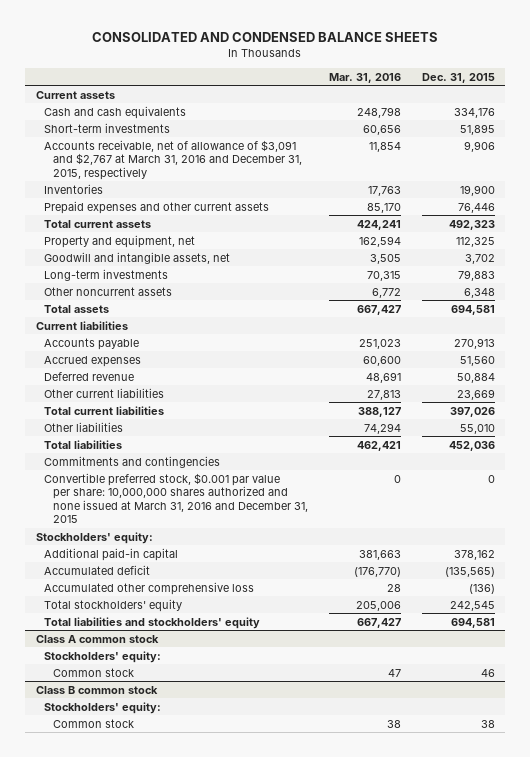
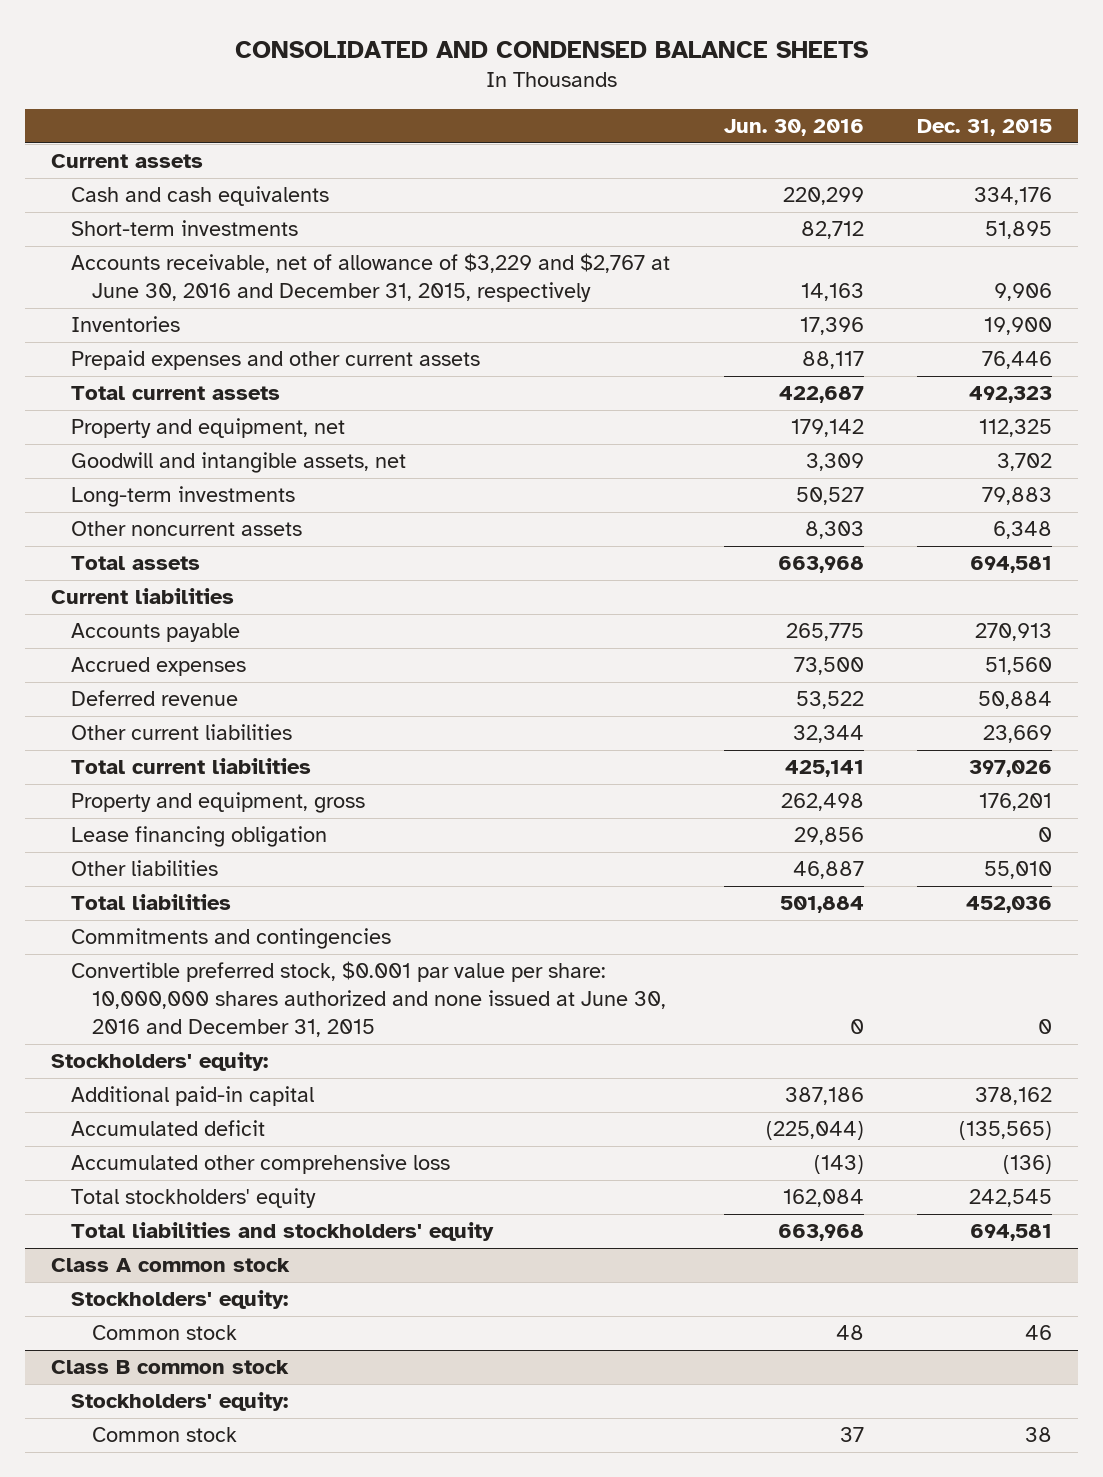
[328,72,401,83] Mar. 31, 2016 -> none
none -> [723,119,864,137] Jun. 30, 2016
[44,139,302,180] Accounts receivable, net of allowance of $3,091 and $2,767 at March 31, 2016 and December 31, 2015, respectively -> [71,253,671,303] Accounts receivable, net of allowance of $3,229 and $2,767 at June 30, 2016 and December 31, 2015, respectively
none -> [71,792,366,814] Property and equipment, gross
none -> [71,826,328,848] Lease financing obligation
[44,472,308,524] Convertible preferred stock, $0.001 par value per share: 10,000,000 shares authorized and none issued at March 31, 2016 and December 31, 2015 -> [71,961,666,1037] Convertible preferred stock, $0.001 par value per share: 10,000,000 shares authorized and none issued at June 30, 2016 and December 31, 2015

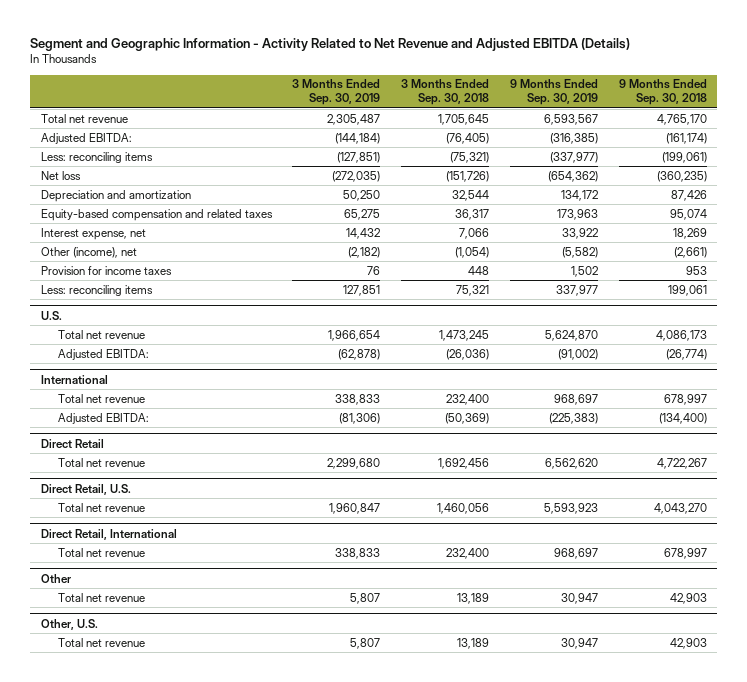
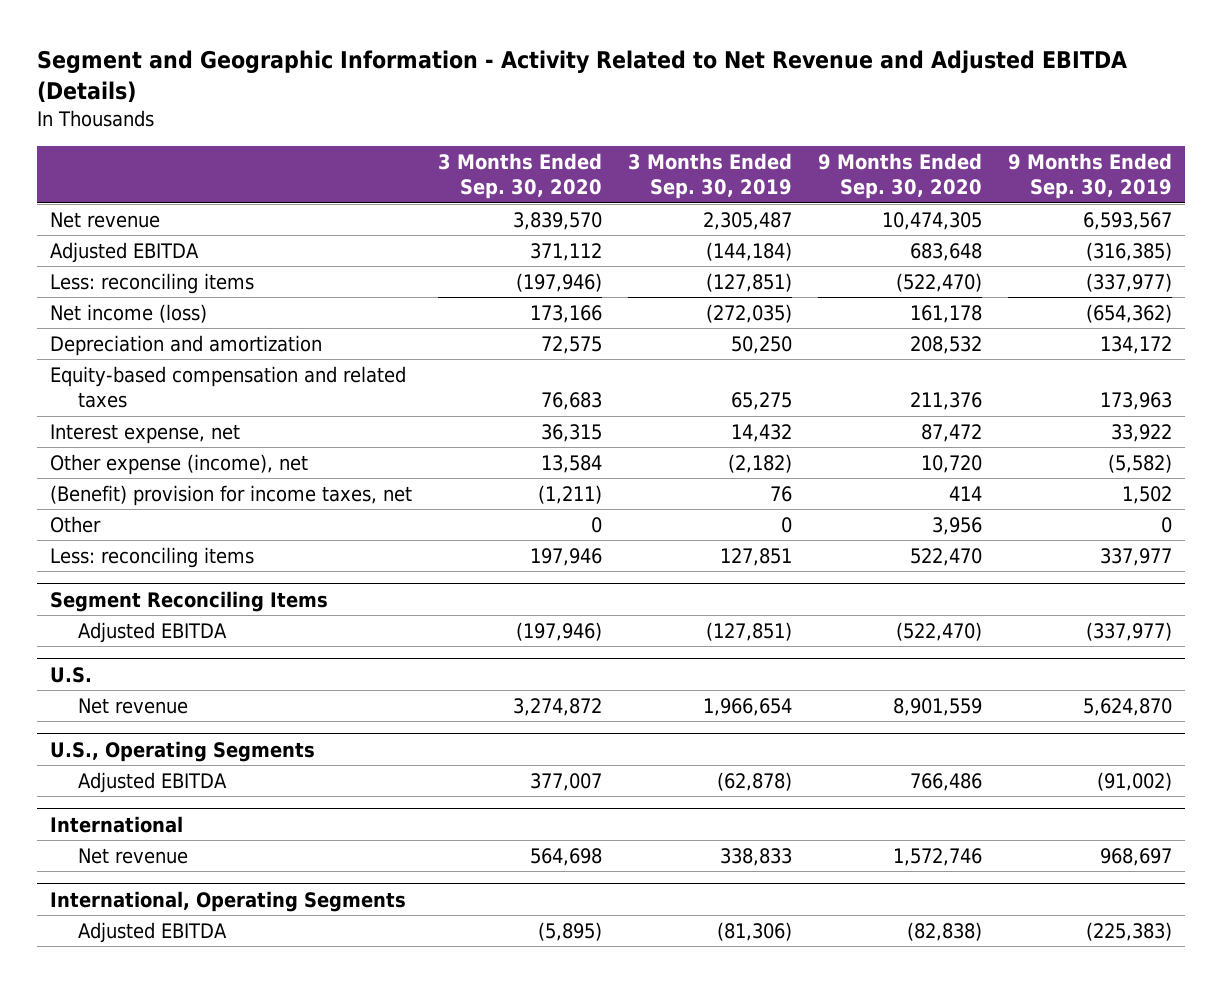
[401,79,490,106] 3 Months Ended Sep. 30, 2018 -> none
[618,79,707,106] 9 Months Ended Sep. 30, 2018 -> none
none -> [437,152,602,200] 3 Months Ended Sep. 30, 2020
none -> [817,152,982,200] 9 Months Ended Sep. 30, 2020
[40,113,128,123] Total net revenue -> [49,211,160,228] Net revenue
[40,132,132,144] Adjusted EBITDA: -> [49,241,199,263] Adjusted EBITDA
[40,170,81,180] Net loss -> [49,303,207,323] Net income (loss)
[40,246,137,258] Other (income), net -> [49,453,308,475] Other expense (income), net
[40,265,172,275] Provision for income taxes -> [49,484,412,506] (Benefit) provision for income taxes, net
none -> [49,515,101,533] Other
none -> [49,590,328,612] Segment Reconciling Items
none -> [77,621,227,643] Adjusted EBITDA
[57,329,145,339] Total net revenue -> [77,697,188,714] Net revenue
none -> [49,740,315,762] U.S., Operating Segments
[57,348,149,360] Adjusted EBITDA: -> [77,771,227,793] Adjusted EBITDA
[40,438,104,448] Direct Retail -> none
[57,457,145,467] Total net revenue -> none
[40,483,131,495] Direct Retail, U.S. -> none
[57,502,145,512] Total net revenue -> none
[40,528,177,540] Direct Retail, International -> none
[57,547,145,557] Total net revenue -> none
[40,573,71,583] Other -> none
[57,592,145,602] Total net revenue -> none
[40,618,98,630] Other, U.S. -> none
[57,637,145,647] Total net revenue -> none
[57,393,145,403] Total net revenue -> [77,847,188,864] Net revenue
none -> [49,890,406,912] International, Operating Segments
[57,412,149,424] Adjusted EBITDA: -> [77,921,227,943] Adjusted EBITDA

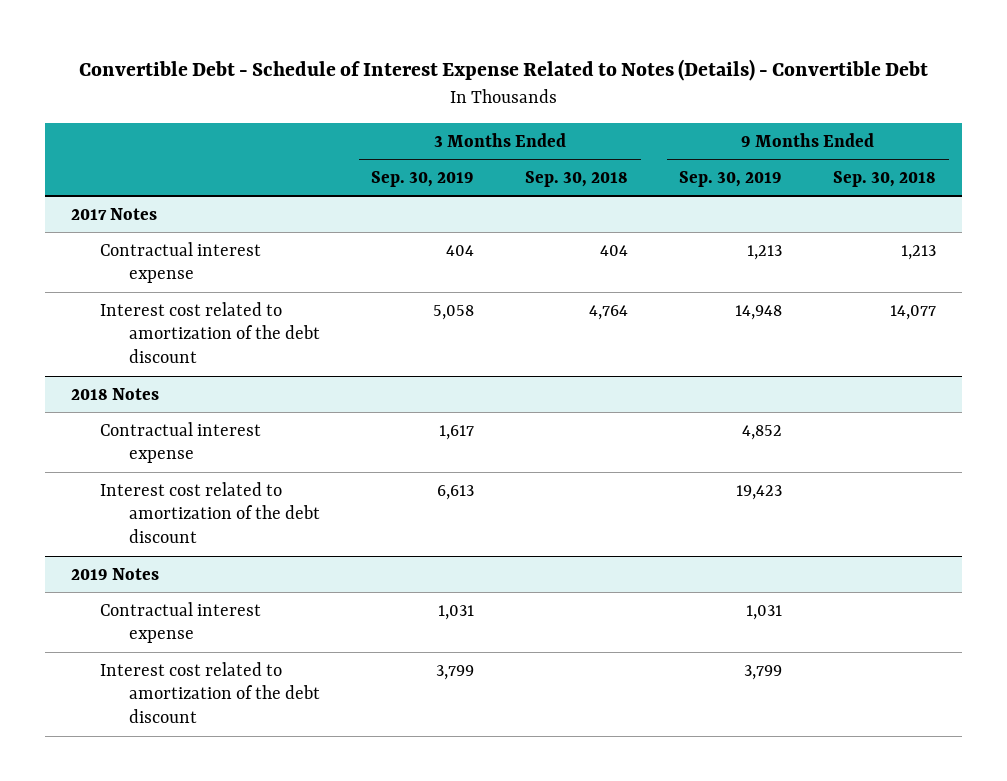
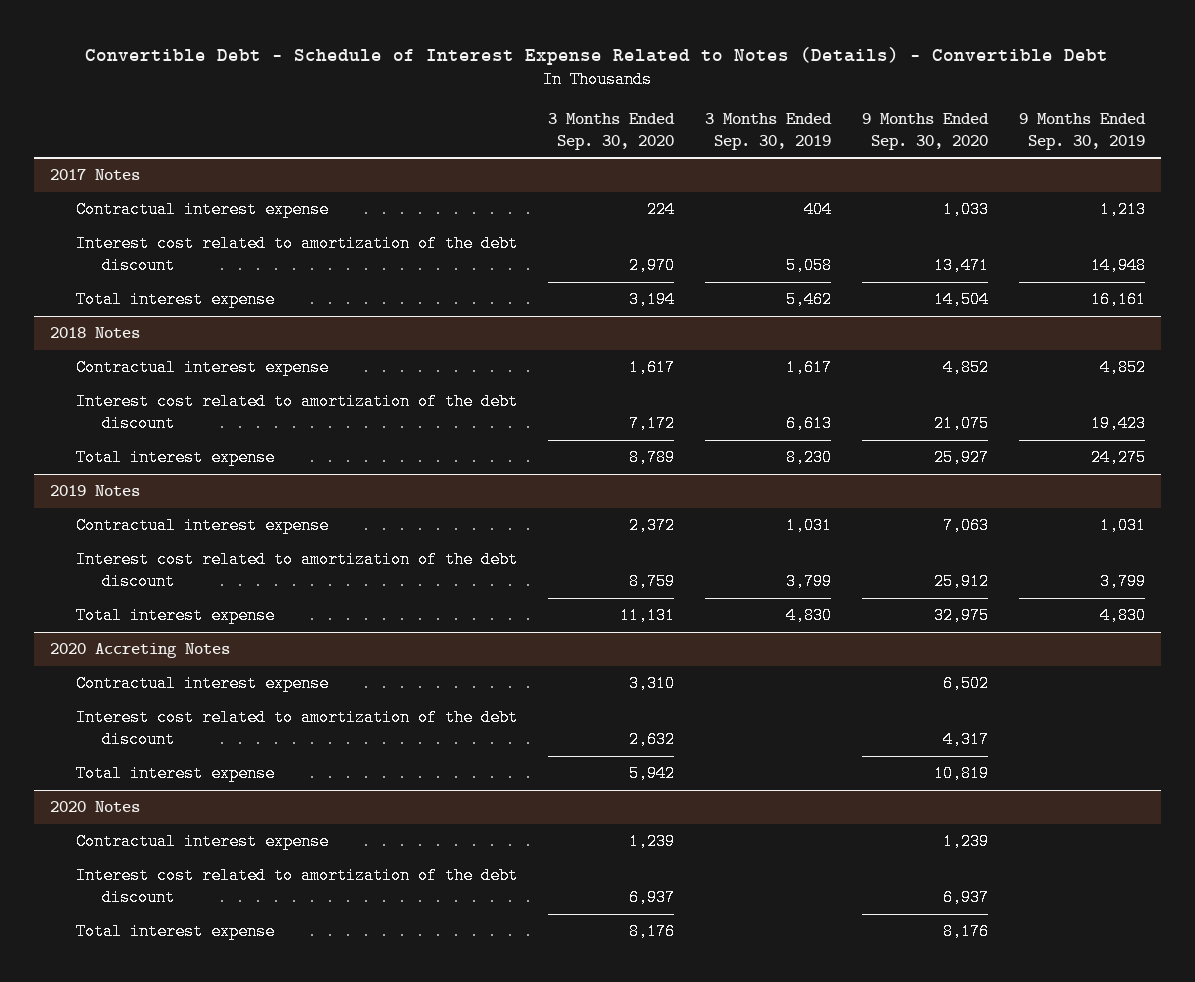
[525,170,629,187] Sep. 30, 2018 -> none
[833,170,937,187] Sep. 30, 2018 -> none
none -> [547,112,675,150] 3 Months Ended Sep. 30, 2020
none -> [861,112,989,150] 9 Months Ended Sep. 30, 2020
none -> [75,291,275,309] Total interest expense
none -> [75,449,275,467] Total interest expense
none -> [75,607,275,625] Total interest expense
none -> [49,643,230,659] 2020 Accreting Notes
none -> [75,675,329,693] Contractual interest expense
none -> [75,709,518,749] Interest cost related to amortization of the debt discount
none -> [75,765,275,783] Total interest expense
none -> [49,801,140,813] 2020 Notes
none -> [75,833,329,851] Contractual interest expense
none -> [75,867,518,907] Interest cost related to amortization of the debt discount
none -> [75,923,275,941] Total interest expense

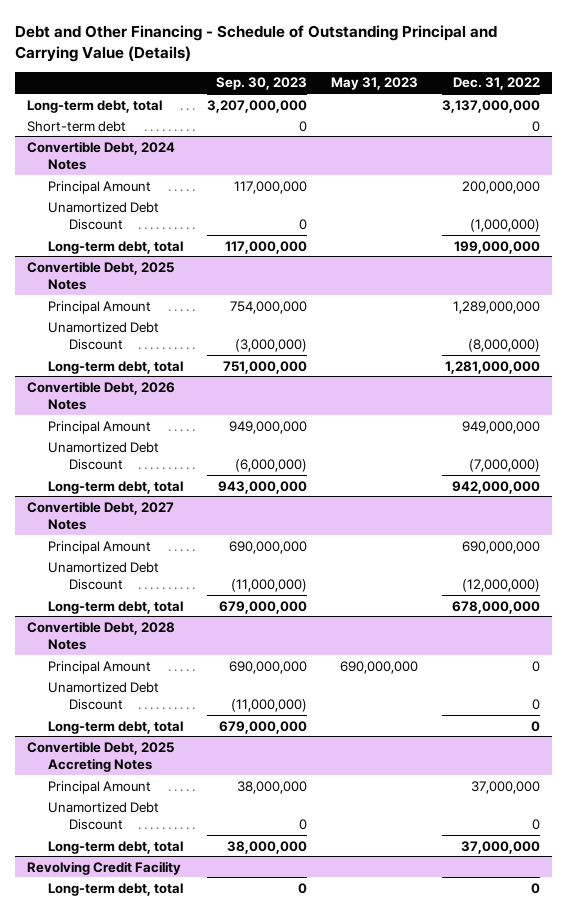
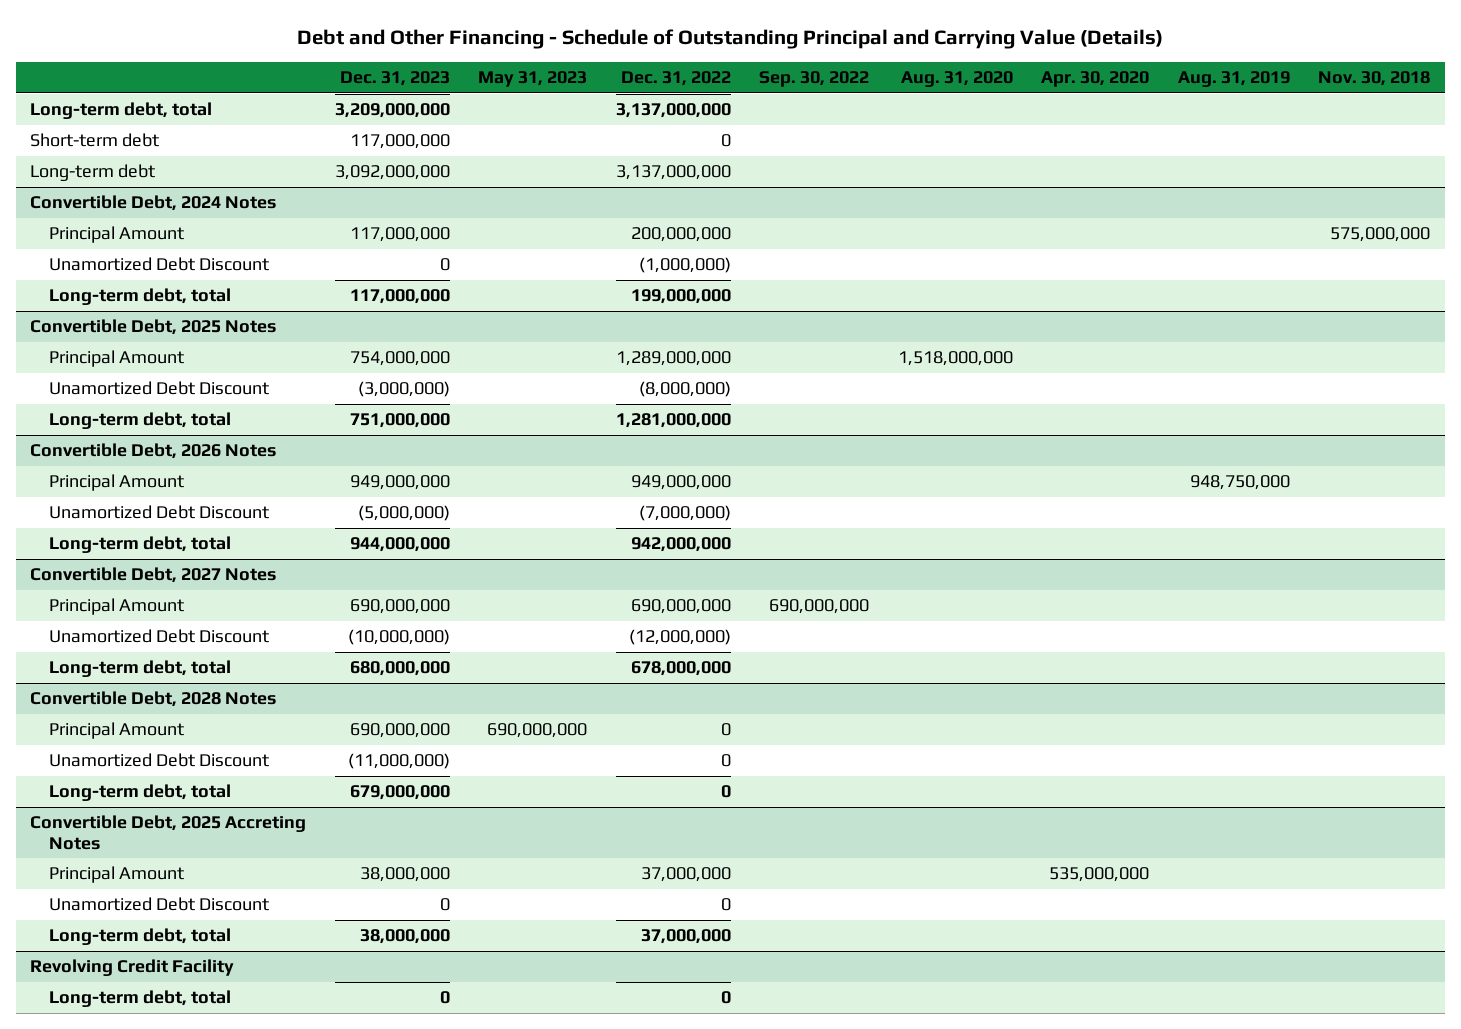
[215,77,307,91] Sep. 30, 2023 -> none
none -> [339,71,450,87] Dec. 31, 2023
none -> [759,71,870,88] Sep. 30, 2022
none -> [900,71,1013,88] Aug. 31, 2020
none -> [1041,71,1150,88] Apr. 30, 2020
none -> [1177,71,1290,88] Aug. 31, 2019
none -> [1318,71,1431,87] Nov. 30, 2018
none -> [30,164,156,182] Long-term debt

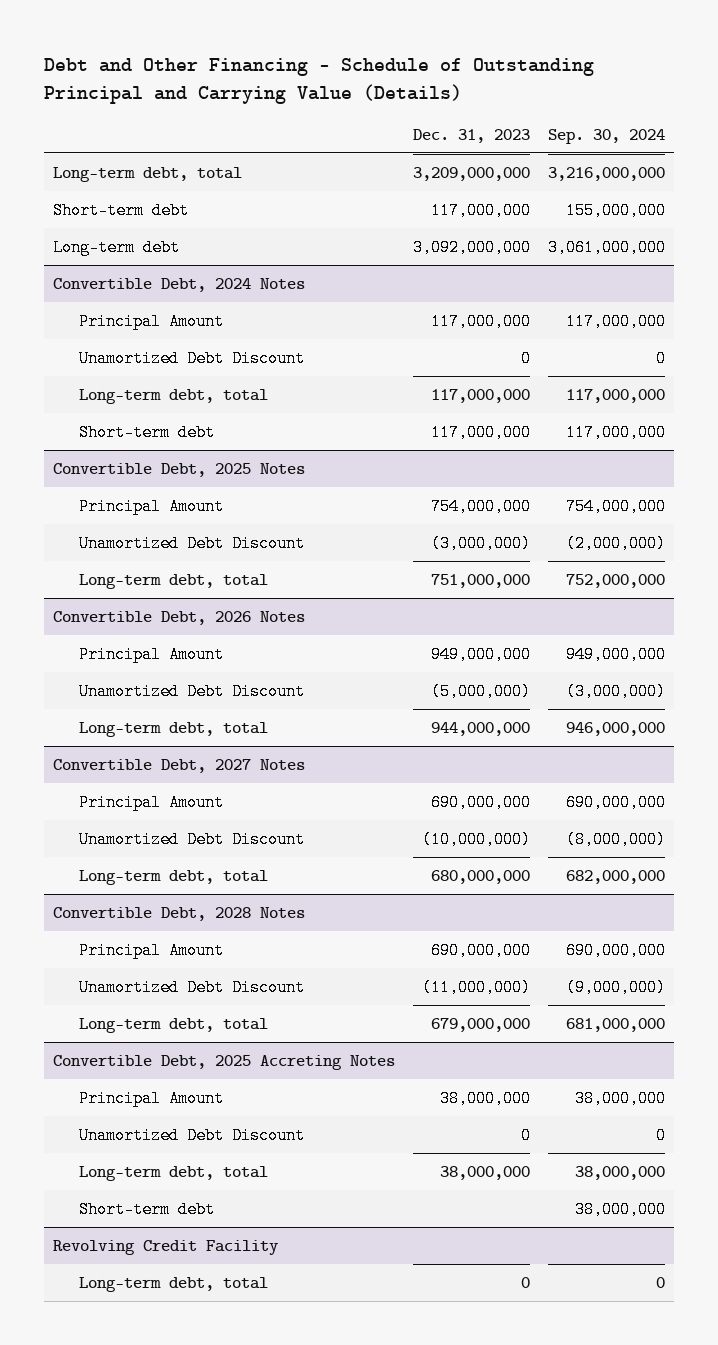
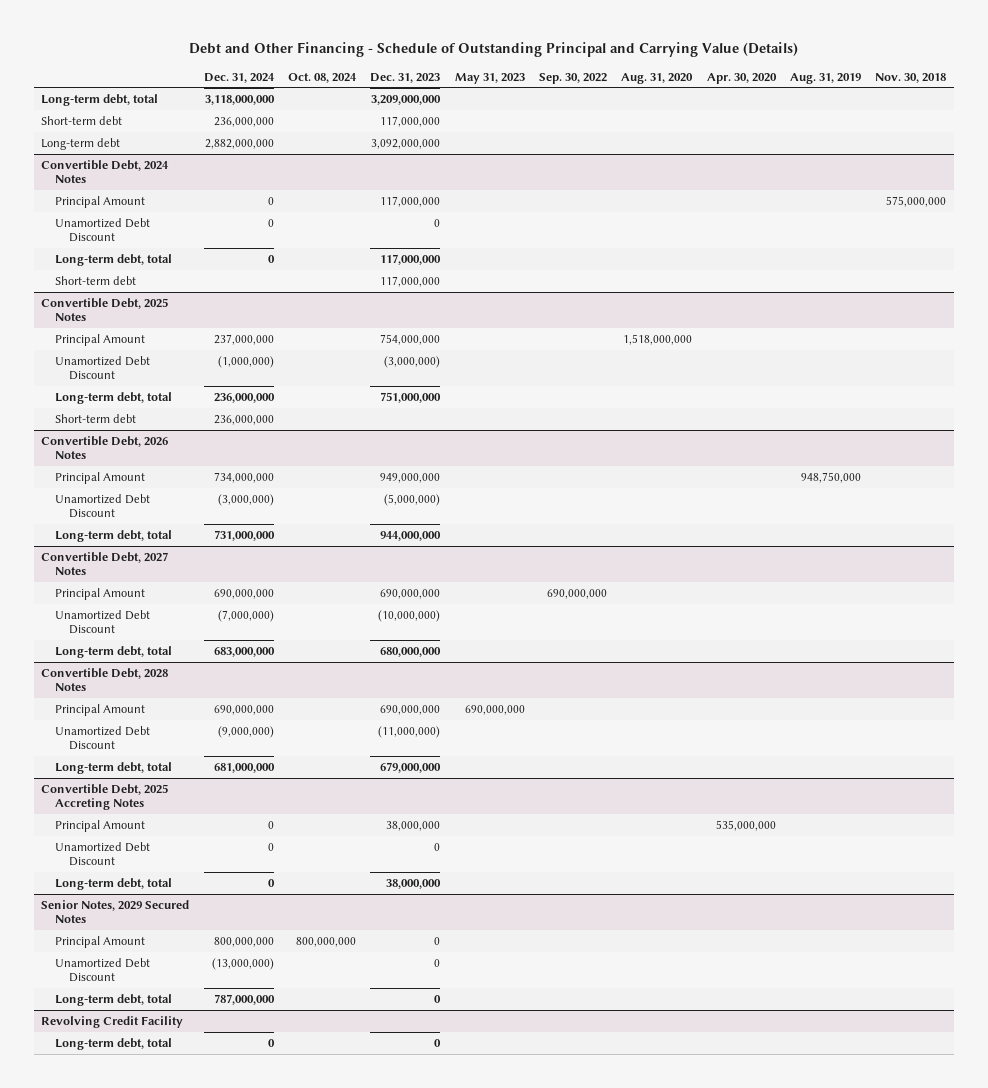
[547,129,665,145] Sep. 30, 2024 -> none
none -> [203,72,275,83] Dec. 31, 2024
none -> [287,72,357,83] Oct. 08, 2024
none -> [454,72,525,84] May 31, 2023
none -> [538,72,607,84] Sep. 30, 2022
none -> [621,72,694,84] Aug. 31, 2020
none -> [706,72,777,84] Apr. 30, 2020
none -> [790,72,862,84] Aug. 31, 2019
none -> [875,72,947,83] Nov. 30, 2018
none -> [54,413,136,423] Short-term debt
[78,1200,215,1218] Short-term debt -> none
none -> [41,899,190,924] Senior Notes, 2029 Secured Notes
none -> [54,935,145,948] Principal Amount
none -> [54,957,150,983] Unamortized Debt Discount
none -> [54,993,172,1006] Long-term debt, total

